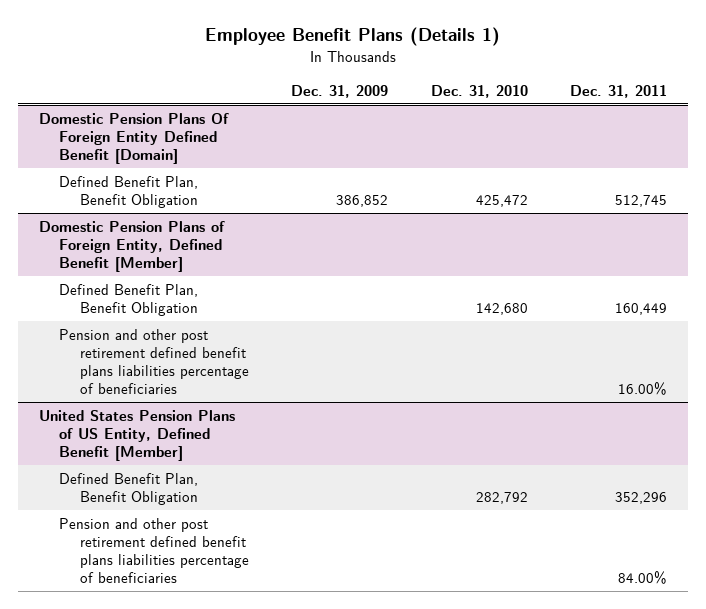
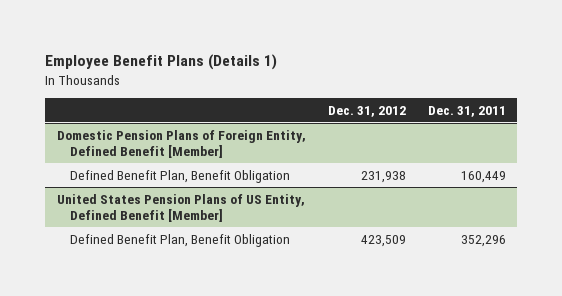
[291,84,389,98] Dec. 31, 2009 -> none
[430,84,528,98] Dec. 31, 2010 -> none
none -> [327,105,406,117] Dec. 31, 2012
[38,112,229,165] Domestic Pension Plans Of Foreign Entity Defined Benefit [Domain] -> none
[59,175,199,208] Defined Benefit Plan, Benefit Obligation -> none
[59,328,249,395] Pension and other post retirement defined benefit plans liabilities percentage of beneficiaries -> none
[59,517,249,584] Pension and other post retirement defined benefit plans liabilities percentage of beneficiaries -> none

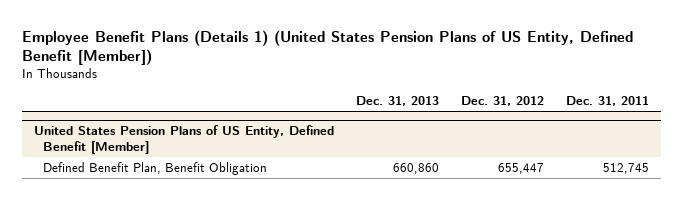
[45,54,278,71] Employee Benefit Plans (Details 1) -> [22,29,634,66] Employee Benefit Plans (Details 1) (United States Pension Plans of US Entity, Defined Benefit [Member])
none -> [355,96,439,107] Dec. 31, 2013
[56,129,306,159] Domestic Pension Plans of Foreign Entity, Defined Benefit [Member] -> none
[70,169,291,183] Defined Benefit Plan, Benefit Obligation -> none
[360,234,406,247] 423,509 -> [498,162,545,174] 655,447
[460,234,506,247] 352,296 -> [603,162,650,174] 512,745

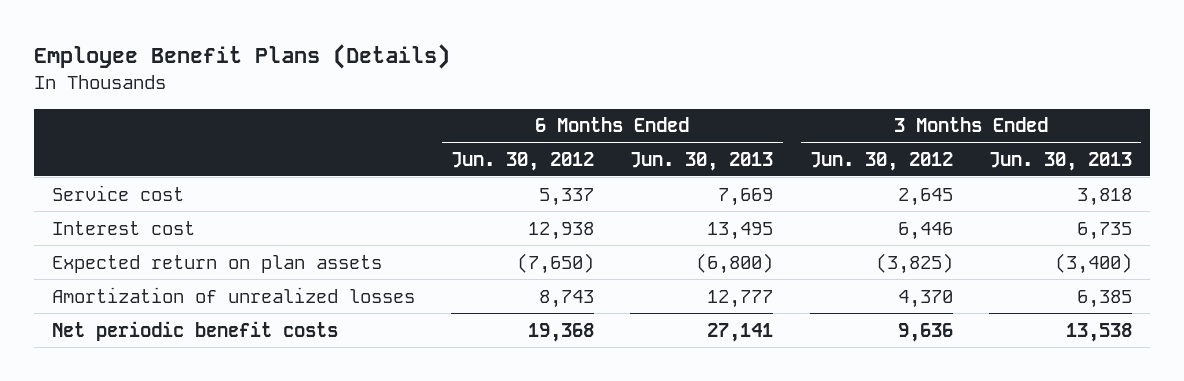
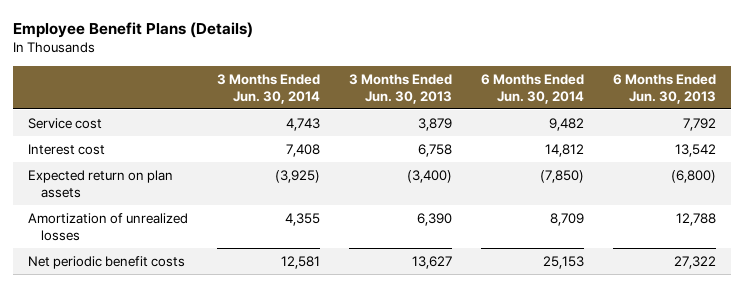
[451,151,595,171] Jun. 30, 2012 -> none
[809,151,953,171] Jun. 30, 2012 -> none
none -> [216,73,320,104] 3 Months Ended Jun. 30, 2014
none -> [481,73,585,104] 6 Months Ended Jun. 30, 2014
[718,187,774,206] 7,669 -> [683,117,717,131] 7,792
[1077,187,1133,206] 3,818 -> [417,117,452,131] 3,879
[707,221,774,240] 13,495 -> [675,143,717,157] 13,542
[1077,221,1133,240] 6,735 -> [417,143,452,157] 6,758
[707,289,774,308] 12,777 -> [676,212,717,226] 12,788
[1077,289,1133,308] 6,385 -> [416,212,452,226] 6,390
[707,322,774,342] 27,141 -> [674,255,717,269] 27,322
[1066,322,1133,342] 13,538 -> [411,255,452,269] 13,627

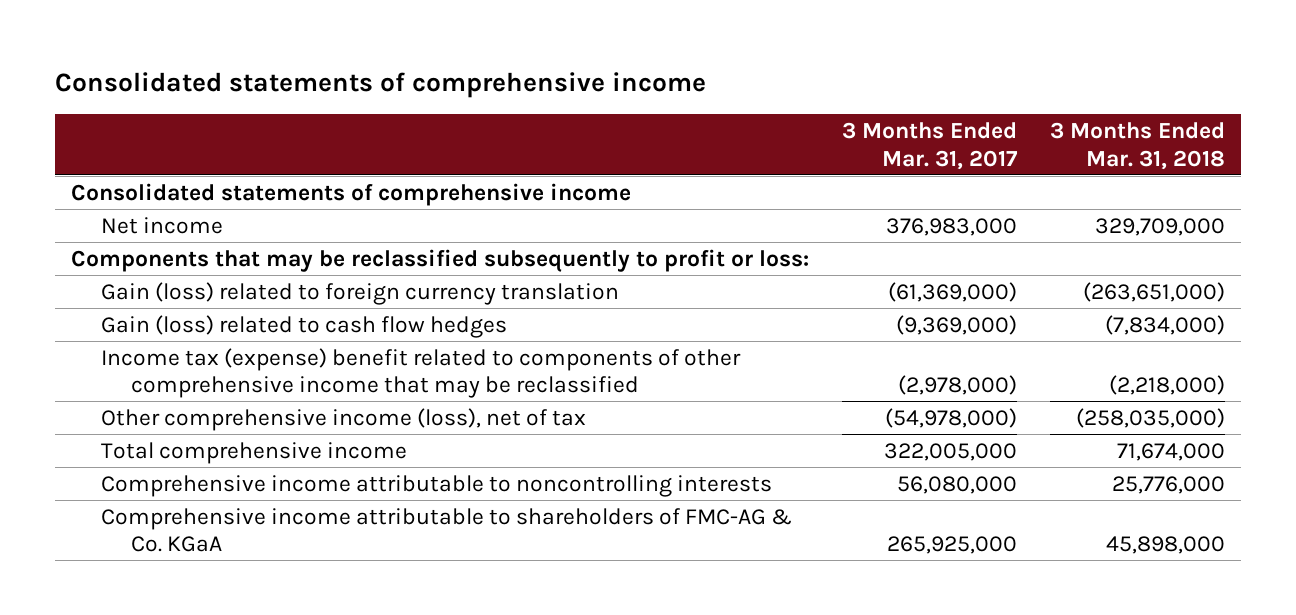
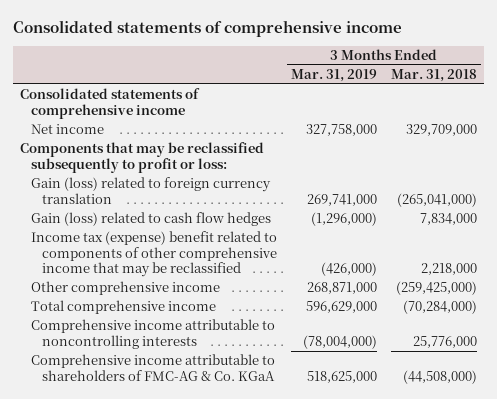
[842,122,1019,170] 3 Months Ended Mar. 31, 2017 -> none
none -> [291,69,378,83] Mar. 31, 2019
[1082,281,1225,302] (263,651,000) -> [397,192,478,207] (265,041,000)
[1104,314,1225,335] (7,834,000) -> [420,213,478,226] 7,834,000
[1108,375,1225,396] (2,218,000) -> [421,263,478,276] 2,218,000
[101,407,587,431] Other comprehensive income (loss), net of tax -> [30,281,220,296] Other comprehensive income
[1075,407,1225,428] (258,035,000) -> [396,281,478,296] (259,425,000)
[1116,442,1225,461] 71,674,000 -> [403,300,478,315] (70,284,000)
[1105,536,1225,555] 45,898,000 -> [403,369,478,384] (44,508,000)

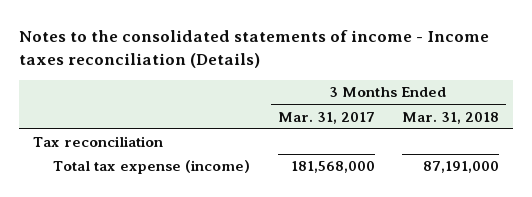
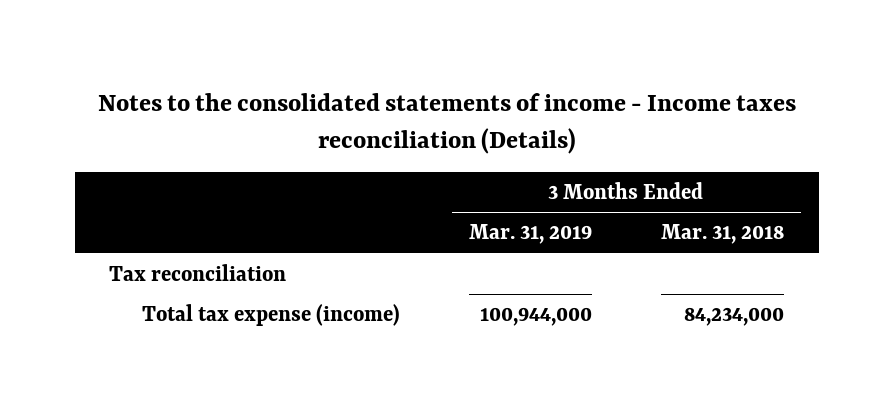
[277,111,375,124] Mar. 31, 2017 -> none
none -> [468,224,592,245] Mar. 31, 2019
[423,161,500,174] 87,191,000 -> [684,306,785,326] 84,234,000

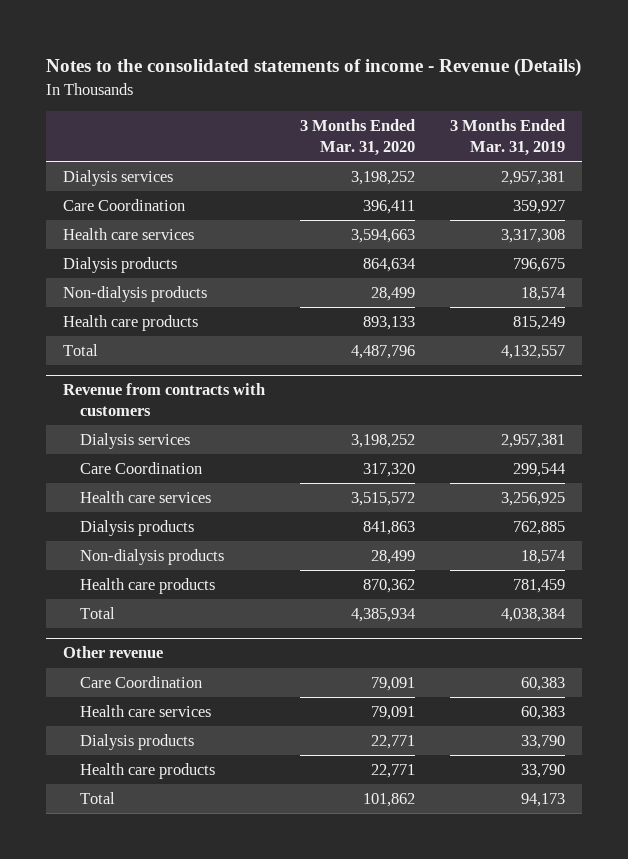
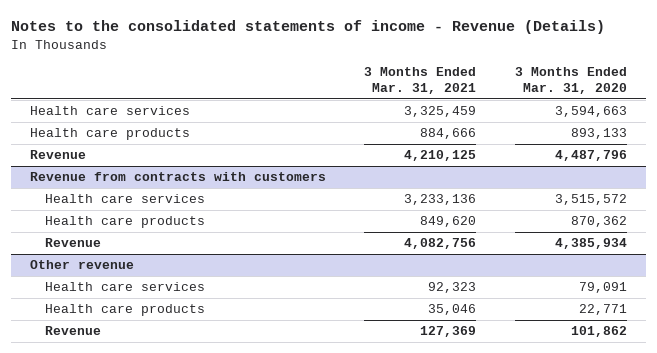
[449,119,565,156] 3 Months Ended Mar. 31, 2019 -> none
none -> [364,67,477,95] 3 Months Ended Mar. 31, 2021
[63,170,174,187] Dialysis services -> none
[63,199,186,212] Care Coordination -> none
[63,257,178,274] Dialysis products -> none
[63,286,208,303] Non-dialysis products -> none
[63,344,99,357] Total -> [30,150,87,160] Revenue
[80,433,191,450] Dialysis services -> none
[80,462,203,475] Care Coordination -> none
[80,520,195,537] Dialysis products -> none
[80,549,225,566] Non-dialysis products -> none
[80,607,116,620] Total -> [44,238,101,248] Revenue
[80,676,203,689] Care Coordination -> none
[80,734,195,751] Dialysis products -> none
[80,792,116,805] Total -> [44,326,101,336] Revenue

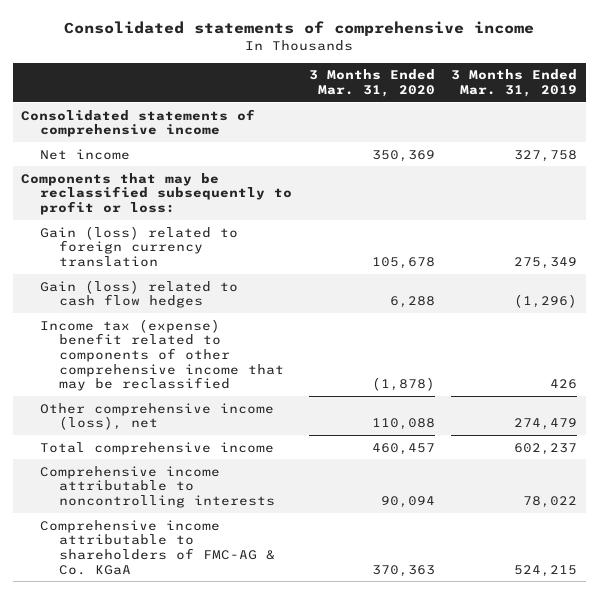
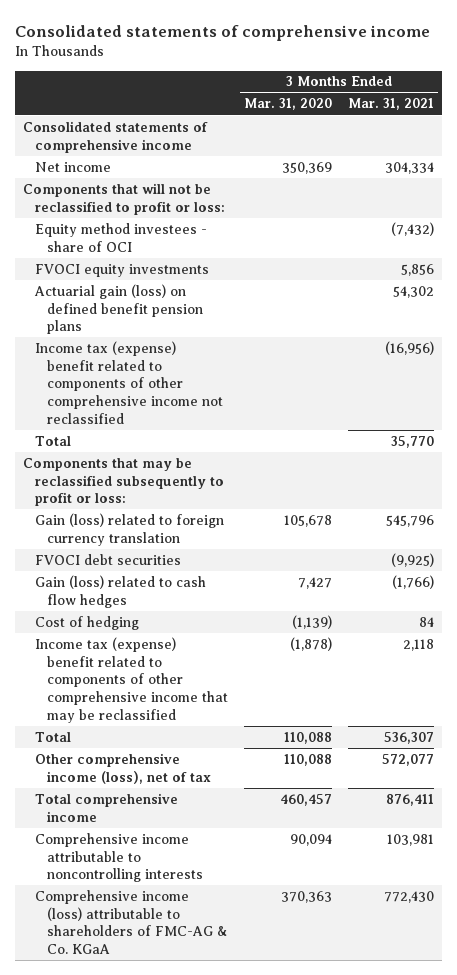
[451,69,578,97] 3 Months Ended Mar. 31, 2019 -> none
none -> [348,98,435,111] Mar. 31, 2021
none -> [23,182,225,215] Components that will not be reclassified to profit or loss:
none -> [34,222,207,252] Equity method investees - share of OCI
none -> [34,263,209,277] FVOCI equity investments
none -> [33,283,203,335] Actuarial gain (loss) on defined benefit pension plans
none -> [34,340,223,424] Income tax (expense) benefit related to components of other comprehensive income not reclassified
none -> [34,435,71,446] Total
none -> [34,553,181,565] FVOCI debt securities
[389,296,435,309] 6,288 -> [298,576,333,589] 7,427
none -> [34,615,139,630] Cost of hedging
none -> [34,731,71,742] Total
[39,402,274,431] Other comprehensive income (loss), net -> [34,752,211,784] Other comprehensive income (loss), net of tax
[39,519,275,575] Comprehensive income attributable to shareholders of FMC-AG & Co. KGaA -> [34,889,228,954] Comprehensive income (loss) attributable to shareholders of FMC-AG & Co. KGaA

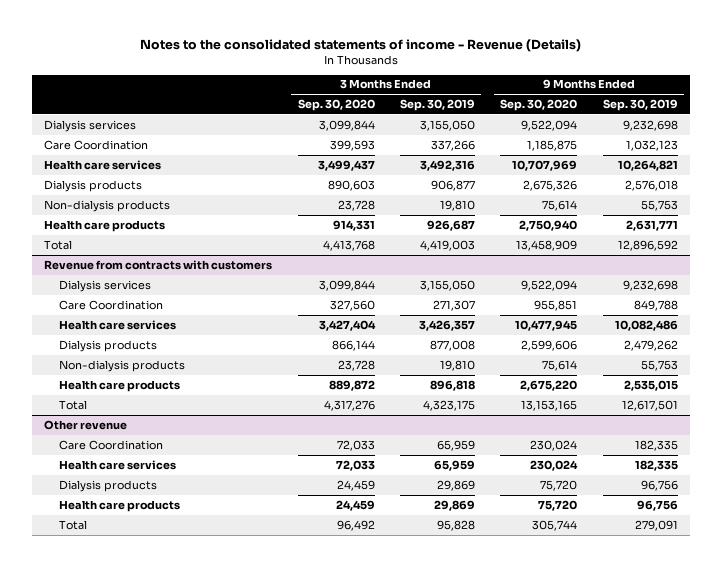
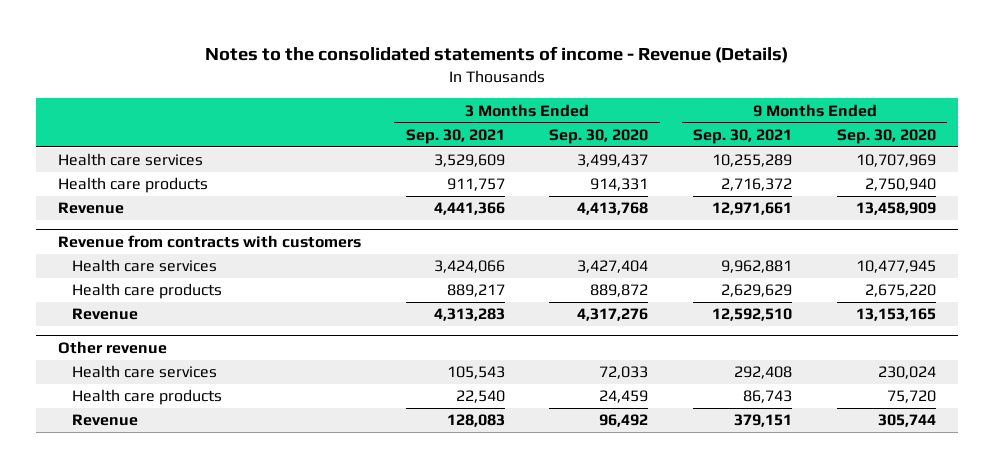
[399,98,475,111] Sep. 30, 2019 -> none
[602,98,678,111] Sep. 30, 2019 -> none
none -> [405,128,505,144] Sep. 30, 2021
none -> [693,128,793,144] Sep. 30, 2021
[44,119,137,132] Dialysis services -> none
[44,139,149,150] Care Coordination -> none
[44,179,143,192] Dialysis products -> none
[44,199,171,212] Non-dialysis products -> none
[44,239,73,250] Total -> [57,202,124,215] Revenue
[59,279,152,292] Dialysis services -> none
[59,299,164,310] Care Coordination -> none
[59,339,158,352] Dialysis products -> none
[59,359,186,372] Non-dialysis products -> none
[59,399,88,410] Total -> [72,308,139,321] Revenue
[59,439,164,450] Care Coordination -> none
[59,479,158,492] Dialysis products -> none
[59,519,88,530] Total -> [72,414,139,427] Revenue

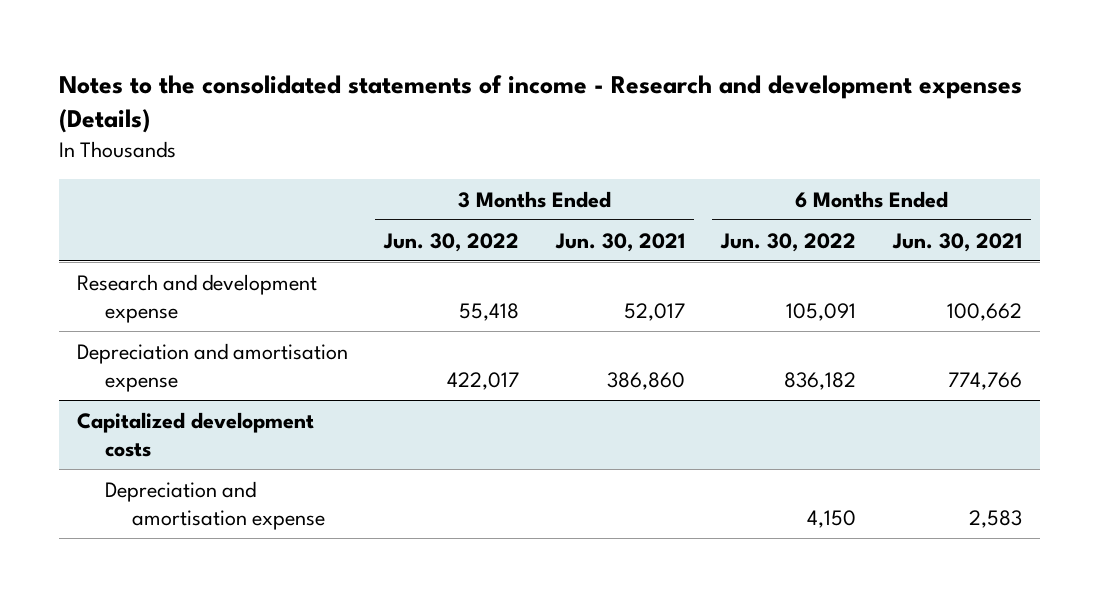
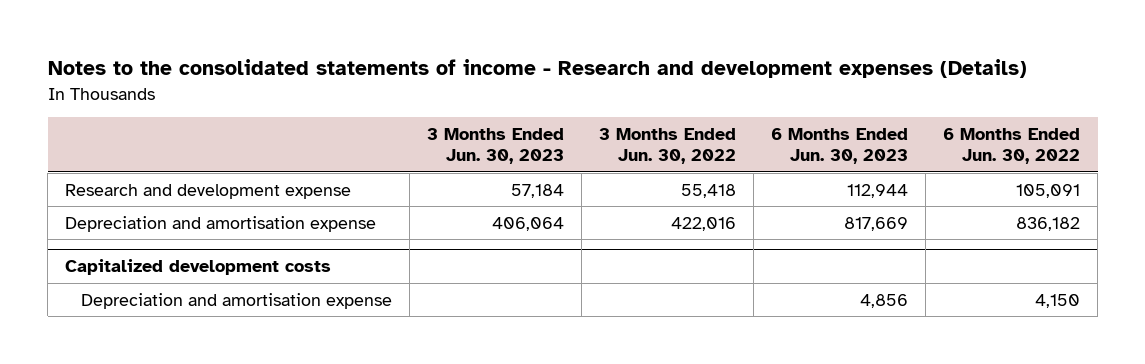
[554,232,685,252] Jun. 30, 2021 -> none
[891,232,1022,252] Jun. 30, 2021 -> none
none -> [427,128,565,165] 3 Months Ended Jun. 30, 2023
none -> [771,128,909,165] 6 Months Ended Jun. 30, 2023
[447,372,520,391] 422,017 -> [671,216,737,231] 422,016

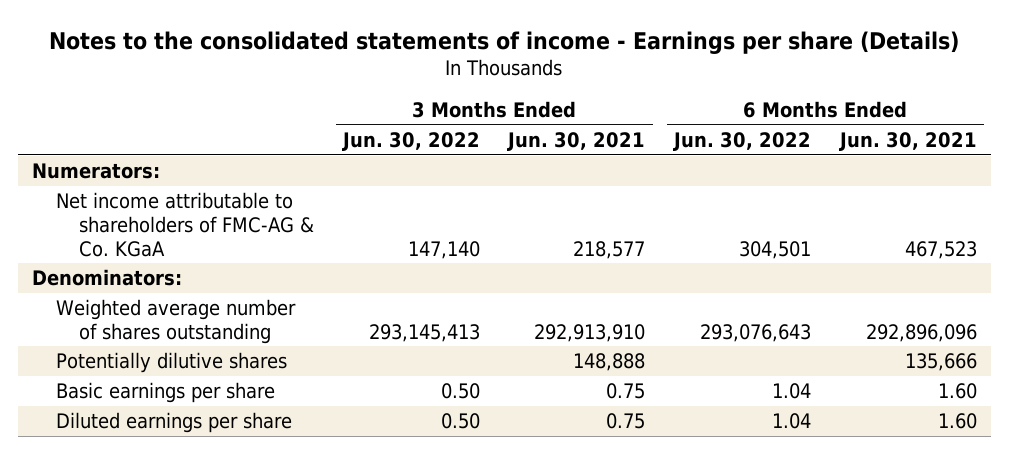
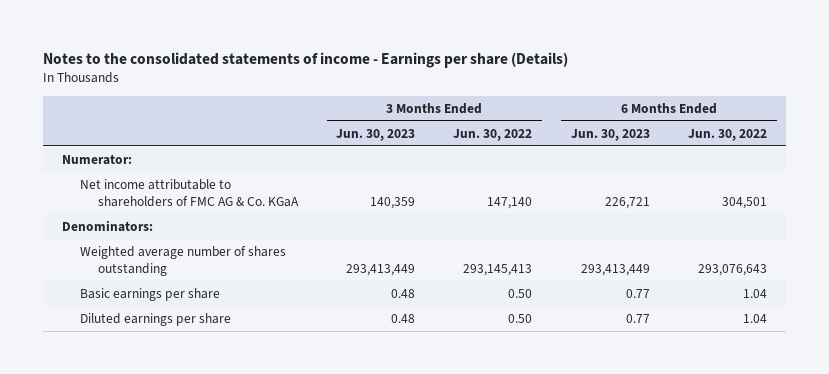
[507,131,646,151] Jun. 30, 2021 -> none
[838,131,977,151] Jun. 30, 2021 -> none
none -> [336,128,416,141] Jun. 30, 2023
none -> [570,128,650,141] Jun. 30, 2023
[32,163,161,180] Numerators: -> [61,154,132,166] Numerator:
[55,192,315,257] Net income attributable to shareholders of FMC-AG & Co. KGaA -> [79,179,299,208] Net income attributable to shareholders of FMC AG & Co. KGaA
[55,352,287,374] Potentially dilutive shares -> none

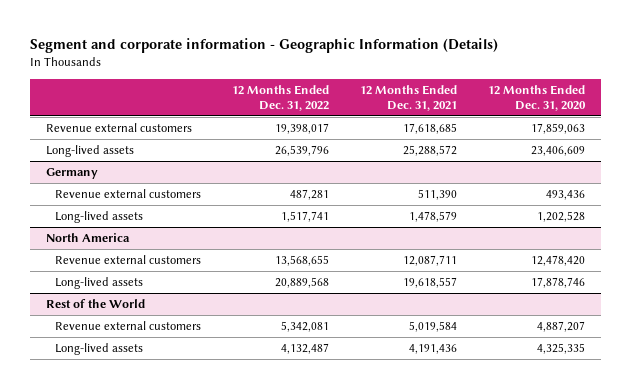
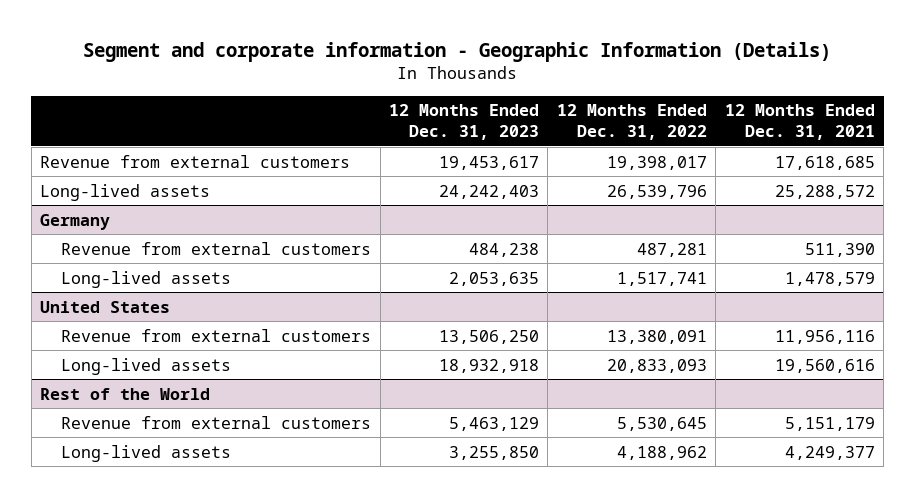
[488,84,587,111] 12 Months Ended Dec. 31, 2020 -> none
none -> [389,104,540,141] 12 Months Ended Dec. 31, 2023
[45,123,192,133] Revenue external customers -> [40,154,351,168] Revenue from external customers
[54,189,201,199] Revenue external customers -> [61,241,372,255] Revenue from external customers
[45,233,130,243] North America -> none
none -> [40,300,171,313] United States
[54,255,201,265] Revenue external customers -> [61,328,372,342] Revenue from external customers
[274,255,329,267] 13,568,655 -> [606,329,707,344] 13,380,091
[403,255,458,267] 12,087,711 -> [774,329,875,344] 11,956,116
[274,277,329,289] 20,889,568 -> [606,358,707,373] 20,833,093
[403,277,458,289] 19,618,557 -> [774,358,875,373] 19,560,616
[54,321,201,331] Revenue external customers -> [61,415,372,429] Revenue from external customers
[280,321,329,333] 5,342,081 -> [616,416,707,431] 5,530,645
[409,321,458,333] 5,019,584 -> [784,416,875,431] 5,151,179
[280,343,329,355] 4,132,487 -> [616,445,707,460] 4,188,962
[409,344,458,355] 4,191,436 -> [784,445,875,460] 4,249,377

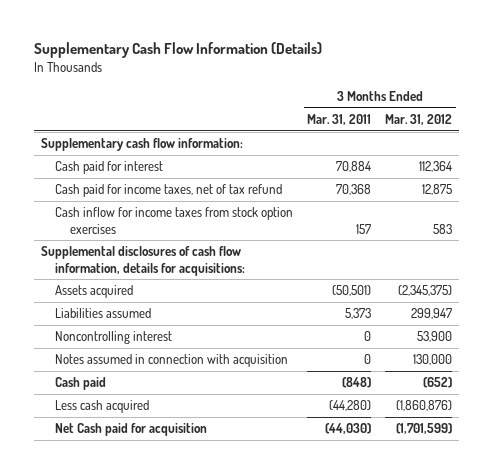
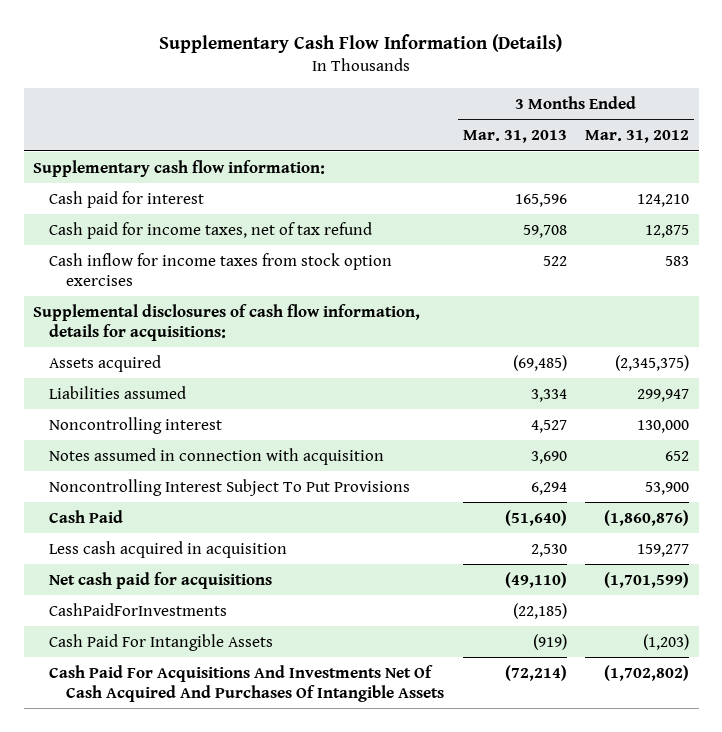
[307,114,372,126] Mar. 31, 2011 -> none
none -> [462,130,567,144] Mar. 31, 2013
[419,161,453,173] 112,364 -> [637,193,690,207] 124,210
[417,331,453,343] 53,900 -> [637,419,690,433] 130,000
[413,354,453,366] 130,000 -> [665,450,690,461] 652
none -> [49,478,411,496] Noncontrolling Interest Subject To Put Provisions
[55,377,107,391] Cash paid -> [49,509,124,523] Cash Paid
[423,377,453,389] (652) -> [604,509,690,526] (1,860,876)
[55,400,150,414] Less cash acquired -> [49,540,288,558] Less cash acquired in acquisition
[396,400,453,412] (1,860,876) -> [637,543,690,557] 159,277
[55,423,208,437] Net Cash paid for acquisition -> [49,571,273,589] Net cash paid for acquisitions
none -> [49,602,228,616] CashPaidForInvestments
none -> [49,633,274,651] Cash Paid For Intangible Assets
none -> [49,664,444,702] Cash Paid For Acquisitions And Investments Net Of Cash Acquired And Purchases Of Intangible Assets

